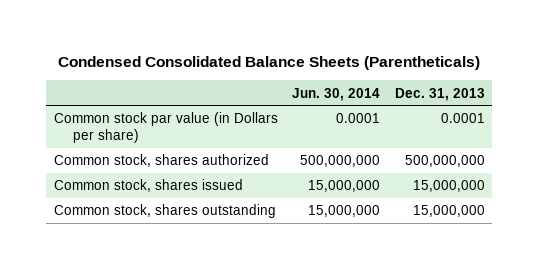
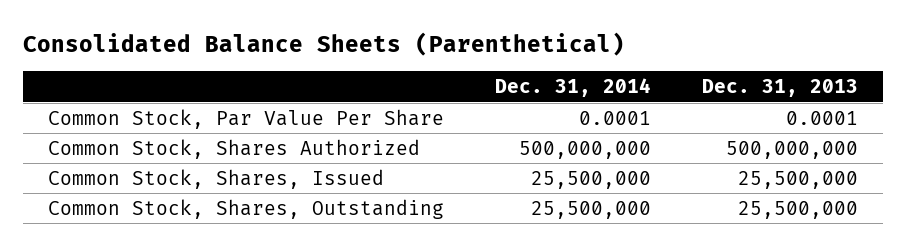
[58,56,481,71] Condensed Consolidated Balance Sheets (Parentheticals) -> [22,32,625,57] Consolidated Balance Sheets (Parenthetical)
[292,87,381,101] Jun. 30, 2014 -> none
none -> [495,78,652,98] Dec. 31, 2014
[53,112,278,144] Common stock par value (in Dollars per share) -> [48,108,445,129] Common Stock, Par Value Per Share
[53,154,269,168] Common stock, shares authorized -> [48,138,421,159] Common Stock, Shares Authorized
[53,179,243,193] Common stock, shares issued -> [48,168,385,189] Common Stock, Shares, Issued
[412,180,485,193] 15,000,000 -> [737,170,858,189] 25,500,000
[53,204,276,219] Common stock, shares outstanding -> [48,198,445,219] Common Stock, Shares, Outstanding
[412,205,485,218] 15,000,000 -> [737,200,858,219] 25,500,000

